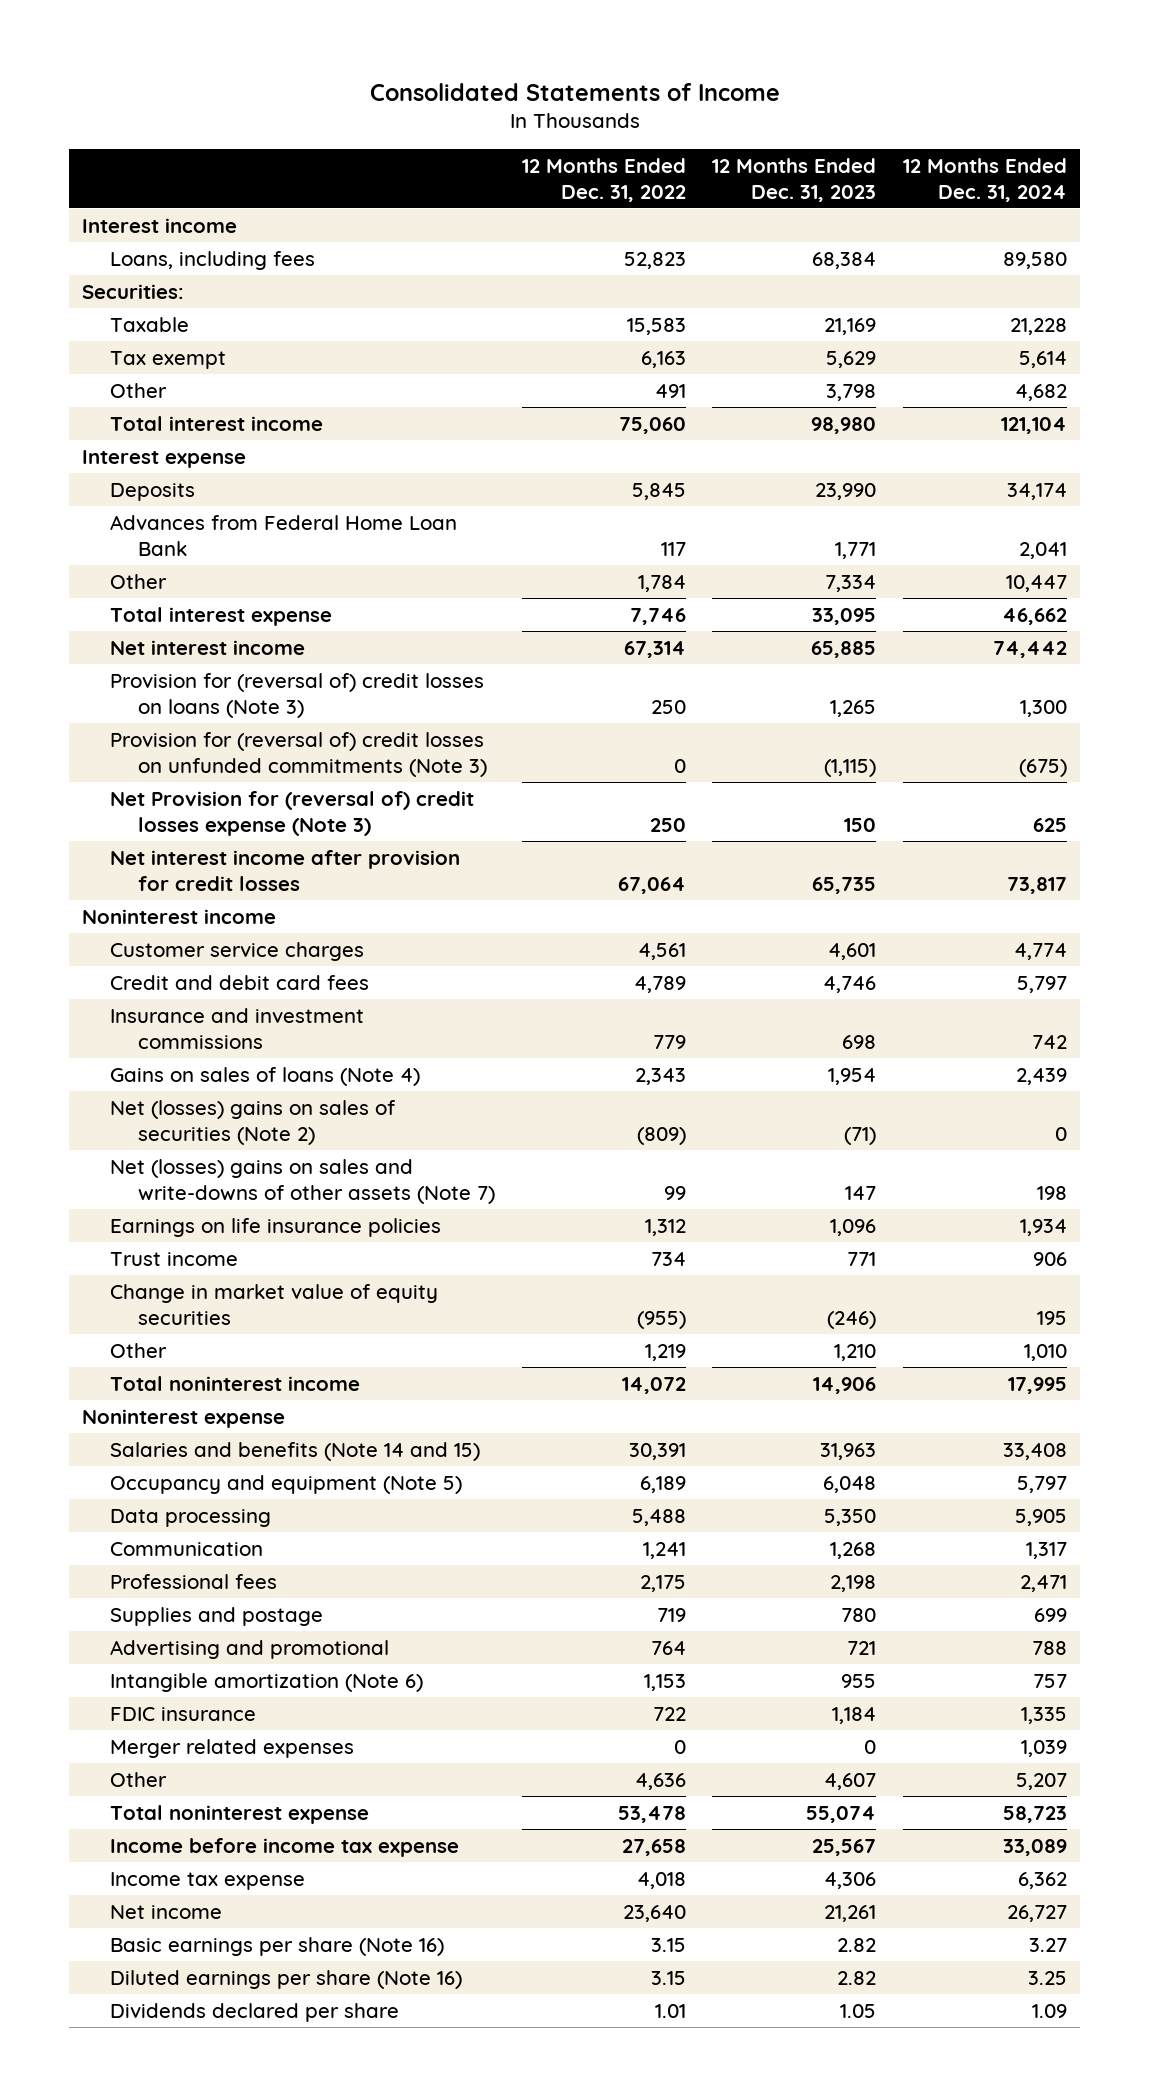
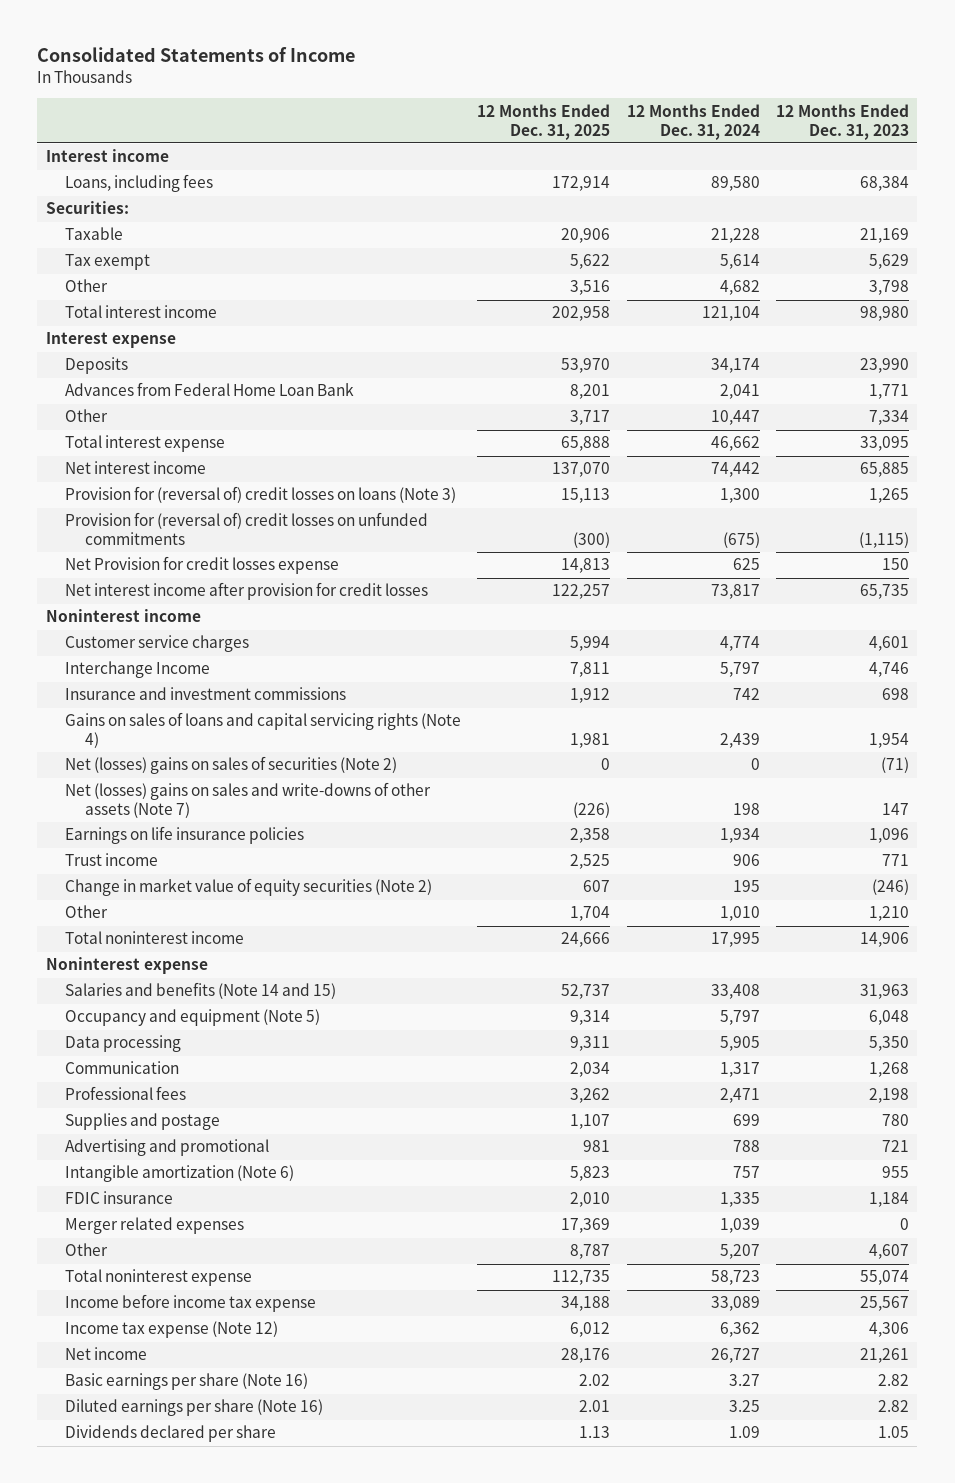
[521,157,686,202] 12 Months Ended Dec. 31, 2022 -> none
none -> [477,103,611,140] 12 Months Ended Dec. 31, 2025
[110,731,488,777] Provision for (reversal of) credit losses on unfunded commitments (Note 3) -> [65,512,429,546] Provision for (reversal of) credit losses on unfunded commitments
[110,790,475,836] Net Provision for (reversal of) credit losses expense (Note 3) -> [65,556,340,575] Net Provision for credit losses expense
[110,974,370,990] Credit and debit card fees -> [65,661,211,679] Interchange Income
[110,1066,421,1086] Gains on sales of loans (Note 4) -> [65,712,462,749] Gains on sales of loans and capital servicing rights (Note 4)
[110,1283,439,1325] Change in market value of equity securities -> [65,878,433,897] Change in market value of equity securities (Note 2)
[110,1871,306,1890] Income tax expense -> [65,1321,279,1339] Income tax expense (Note 12)

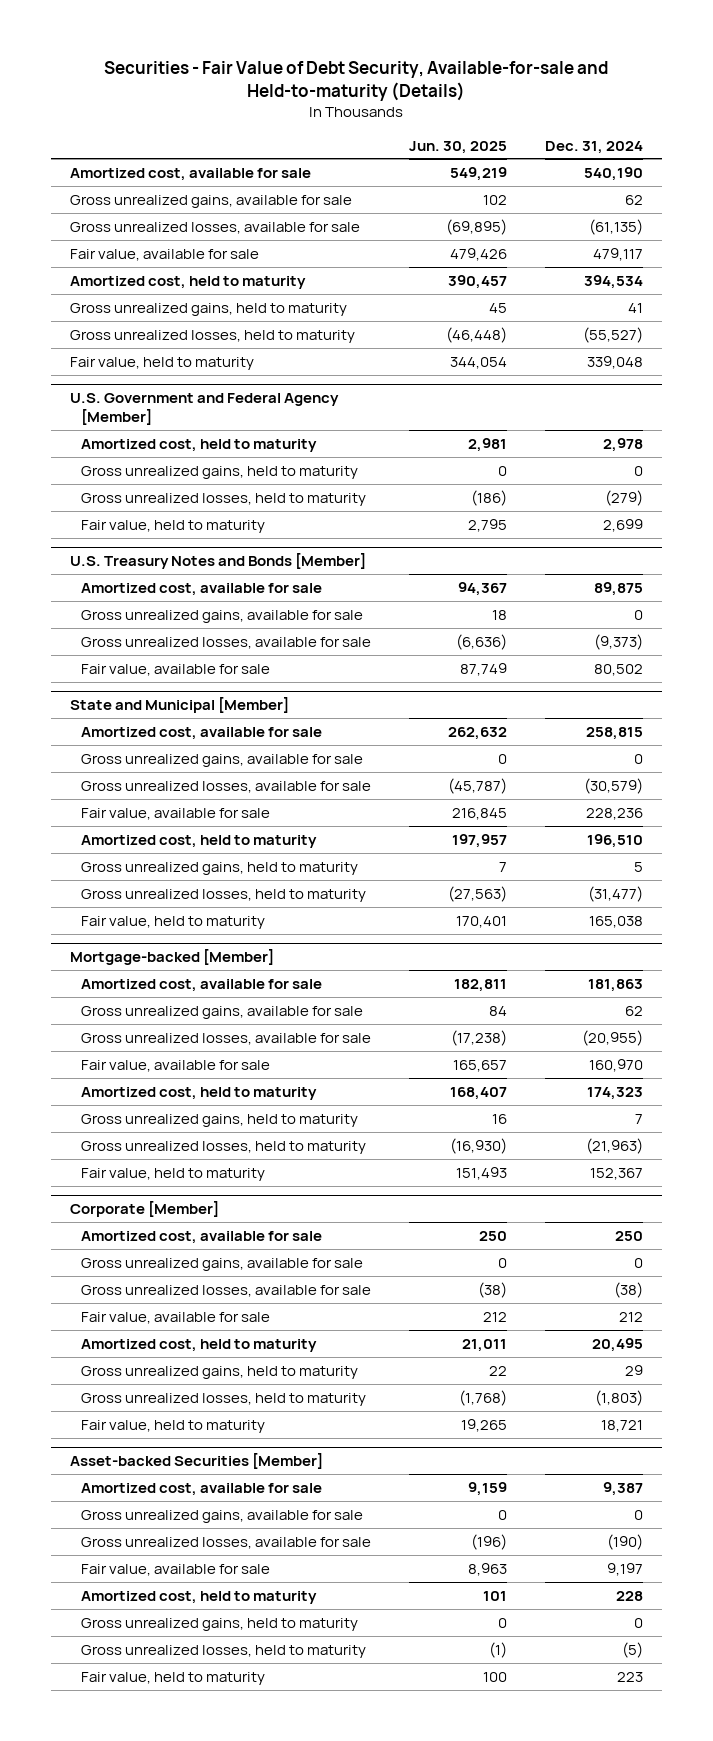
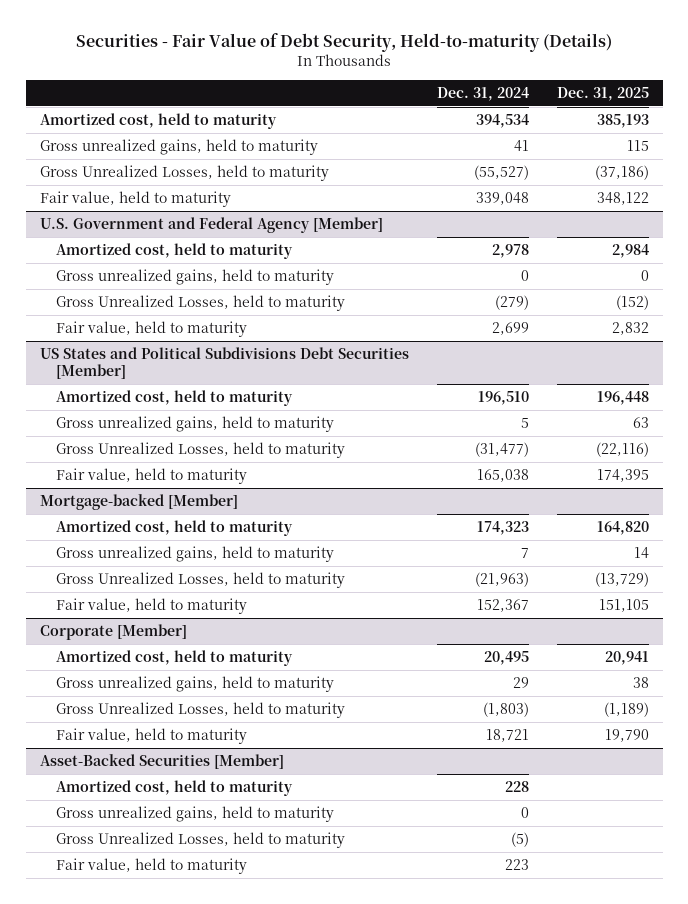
[104,60,609,101] Securities - Fair Value of Debt Security, Available-for-sale and Held-to-maturity (Details) -> [76,33,613,53] Securities - Fair Value of Debt Security, Held-to-maturity (Details)
[409,140,508,154] Jun. 30, 2025 -> none
none -> [556,86,649,101] Dec. 31, 2025
[69,167,311,181] Amortized cost, available for sale -> none
[69,194,352,208] Gross unrealized gains, available for sale -> none
[69,221,360,234] Gross unrealized losses, available for sale -> none
[69,248,259,261] Fair value, available for sale -> none
[69,329,355,343] Gross unrealized losses, held to maturity -> [39,165,329,182] Gross Unrealized Losses, held to maturity
[81,492,367,506] Gross unrealized losses, held to maturity -> [55,295,345,312] Gross Unrealized Losses, held to maturity
[69,553,366,570] U.S. Treasury Notes and Bonds [Member] -> none
[81,582,323,596] Amortized cost, available for sale -> none
[81,609,364,623] Gross unrealized gains, available for sale -> none
[81,636,372,649] Gross unrealized losses, available for sale -> none
[81,663,271,676] Fair value, available for sale -> none
[81,726,323,740] Amortized cost, available for sale -> none
[81,753,364,767] Gross unrealized gains, available for sale -> none
[81,780,372,793] Gross unrealized losses, available for sale -> none
[81,807,271,820] Fair value, available for sale -> none
[69,697,289,714] State and Municipal [Member] -> [39,347,409,379] US States and Political Subdivisions Debt Securities [Member]
[81,888,367,902] Gross unrealized losses, held to maturity -> [55,442,345,459] Gross Unrealized Losses, held to maturity
[81,978,323,992] Amortized cost, available for sale -> none
[81,1005,364,1019] Gross unrealized gains, available for sale -> none
[81,1032,372,1045] Gross unrealized losses, available for sale -> none
[81,1059,271,1072] Fair value, available for sale -> none
[81,1140,367,1154] Gross unrealized losses, held to maturity -> [55,572,345,589] Gross Unrealized Losses, held to maturity
[81,1230,323,1244] Amortized cost, available for sale -> none
[81,1257,364,1271] Gross unrealized gains, available for sale -> none
[81,1284,372,1297] Gross unrealized losses, available for sale -> none
[81,1311,271,1324] Fair value, available for sale -> none
[81,1392,367,1406] Gross unrealized losses, held to maturity -> [55,702,345,719] Gross Unrealized Losses, held to maturity
[81,1482,323,1496] Amortized cost, available for sale -> none
[81,1509,364,1523] Gross unrealized gains, available for sale -> none
[81,1536,372,1549] Gross unrealized losses, available for sale -> none
[81,1563,271,1576] Fair value, available for sale -> none
[69,1453,323,1470] Asset-backed Securities [Member] -> [39,754,284,770] Asset-Backed Securities [Member]
[81,1644,367,1658] Gross unrealized losses, held to maturity -> [55,832,345,849] Gross Unrealized Losses, held to maturity

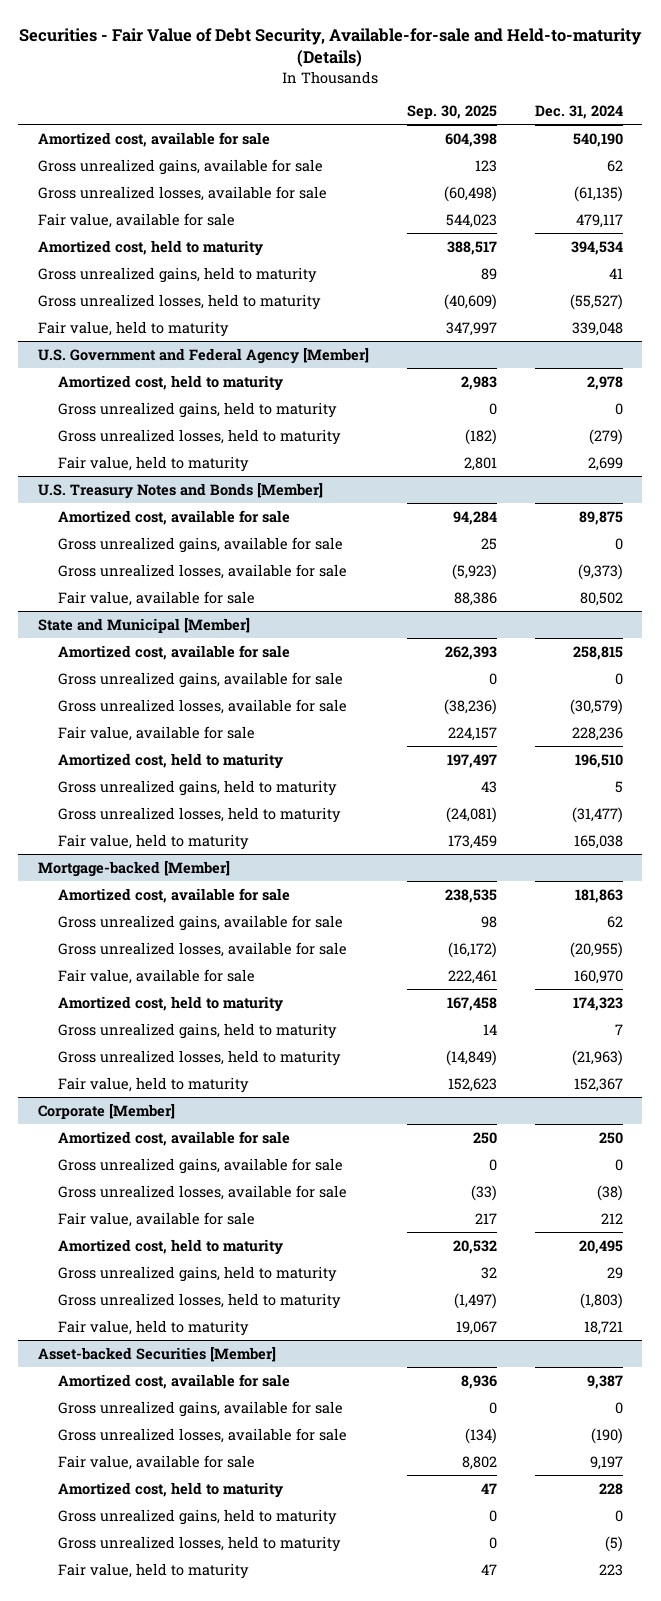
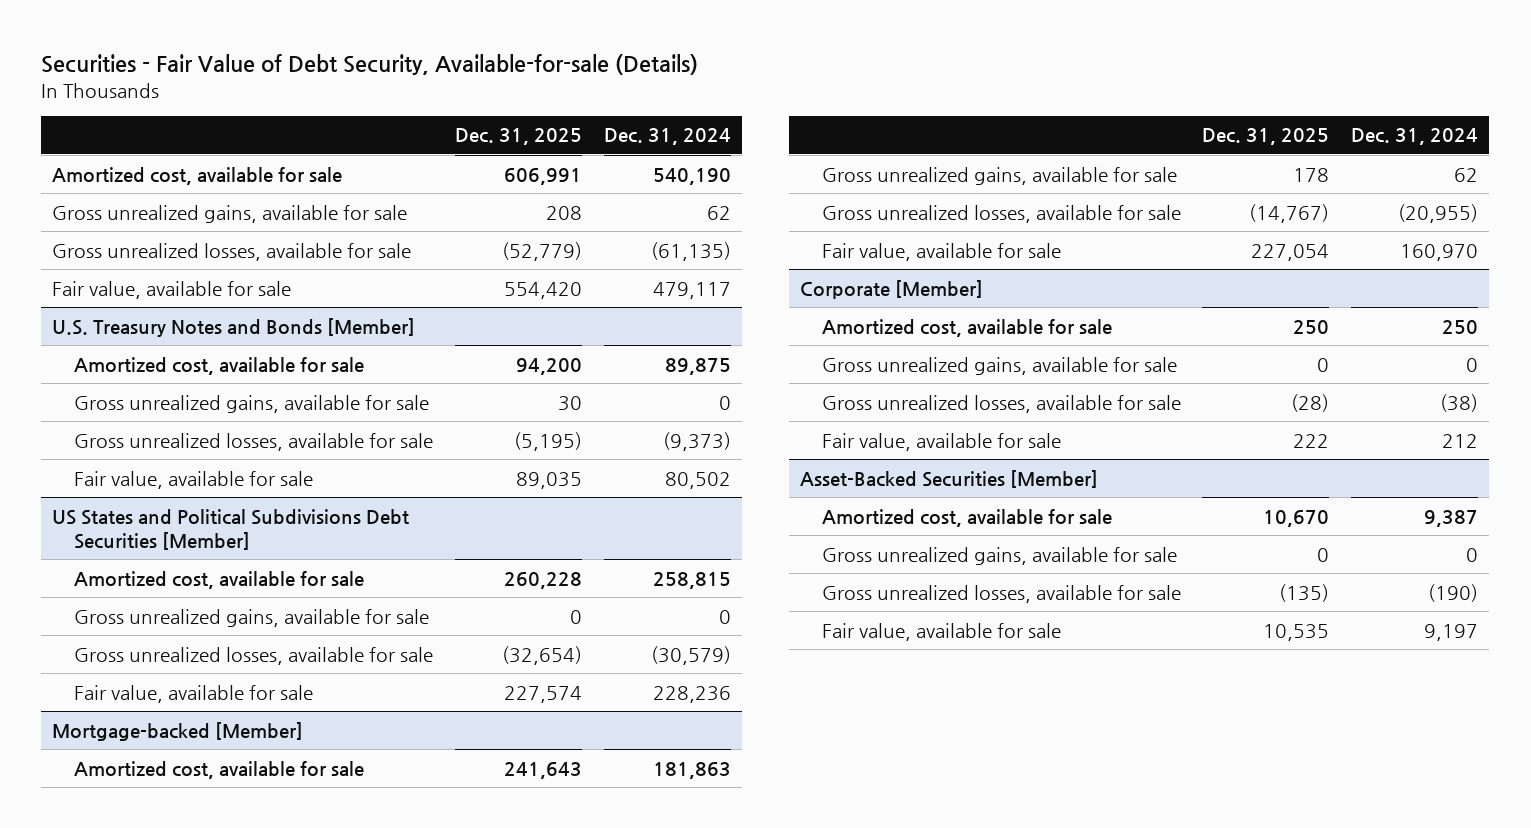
[19,27,643,68] Securities - Fair Value of Debt Security, Available-for-sale and Held-to-maturity (Details) -> [41,53,699,75] Securities - Fair Value of Debt Security, Available-for-sale (Details)
[406,104,497,119] Sep. 30, 2025 -> none
none -> [454,128,582,146] Dec. 31, 2025
[37,239,263,256] Amortized cost, held to maturity -> none
[37,266,317,283] Gross unrealized gains, held to maturity -> none
[37,293,321,310] Gross unrealized losses, held to maturity -> none
[37,320,229,337] Fair value, held to maturity -> none
[37,347,369,364] U.S. Government and Federal Agency [Member] -> none
[57,374,283,391] Amortized cost, held to maturity -> none
[57,401,337,418] Gross unrealized gains, held to maturity -> none
[57,428,341,445] Gross unrealized losses, held to maturity -> none
[57,455,249,472] Fair value, held to maturity -> none
[37,617,250,633] State and Municipal [Member] -> [52,508,410,550] US States and Political Subdivisions Debt Securities [Member]
[57,752,283,769] Amortized cost, held to maturity -> none
[57,779,337,796] Gross unrealized gains, held to maturity -> none
[57,806,341,823] Gross unrealized losses, held to maturity -> none
[57,833,249,850] Fair value, held to maturity -> none
[57,995,283,1012] Amortized cost, held to maturity -> none
[57,1022,337,1039] Gross unrealized gains, held to maturity -> none
[57,1049,341,1066] Gross unrealized losses, held to maturity -> none
[57,1076,249,1093] Fair value, held to maturity -> none
[57,1238,283,1255] Amortized cost, held to maturity -> none
[57,1265,337,1282] Gross unrealized gains, held to maturity -> none
[57,1292,341,1309] Gross unrealized losses, held to maturity -> none
[57,1319,249,1336] Fair value, held to maturity -> none
[37,1346,276,1362] Asset-backed Securities [Member] -> [800,469,1099,488] Asset-Backed Securities [Member]
[57,1481,283,1498] Amortized cost, held to maturity -> none
[57,1508,337,1525] Gross unrealized gains, held to maturity -> none
[57,1535,341,1552] Gross unrealized losses, held to maturity -> none
[57,1562,249,1579] Fair value, held to maturity -> none

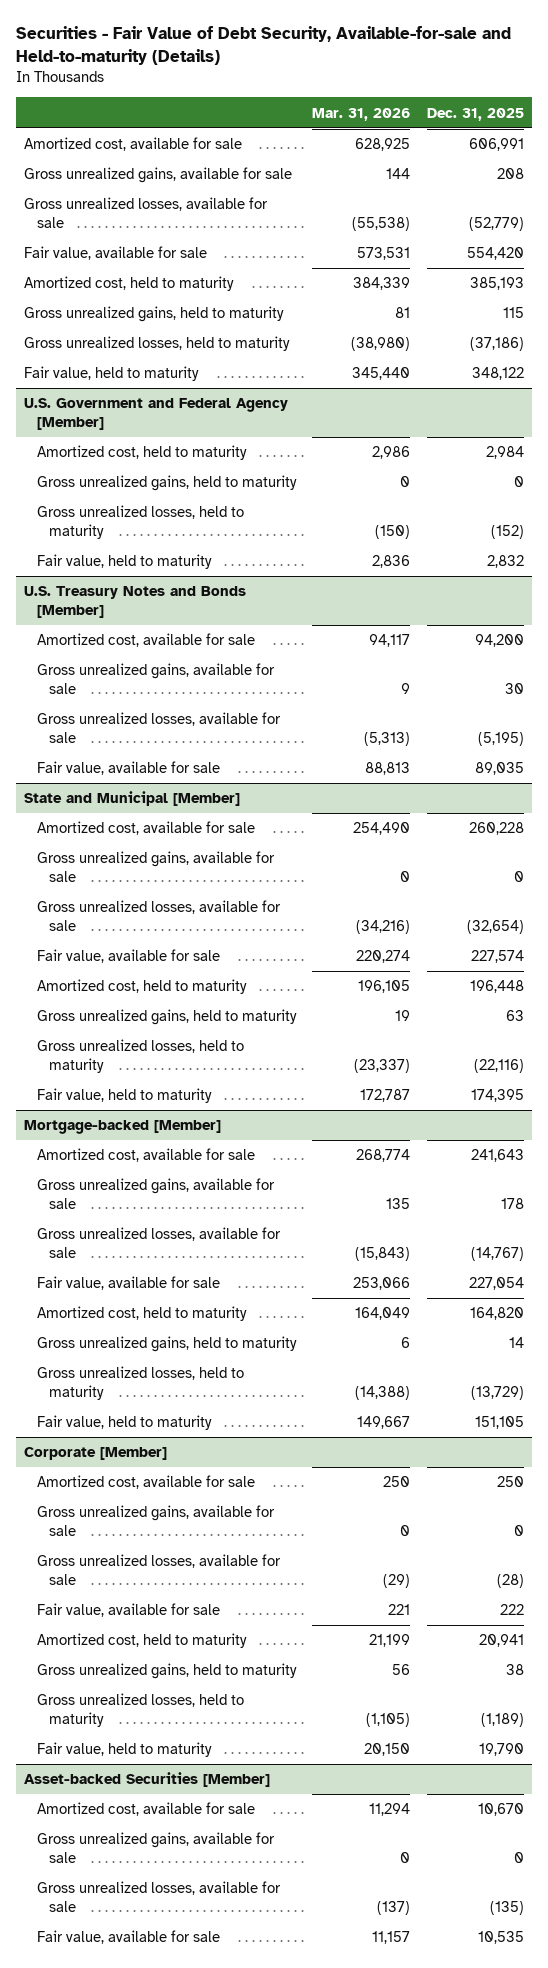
[41,53,699,75] Securities - Fair Value of Debt Security, Available-for-sale (Details) -> [15,26,511,66] Securities - Fair Value of Debt Security, Available-for-sale and Held-to-maturity (Details)
[603,128,731,146] Dec. 31, 2024 -> none
none -> [312,107,411,121] Mar. 31, 2026
none -> [24,276,235,292] Amortized cost, held to maturity
none -> [24,306,285,323] Gross unrealized gains, held to maturity
none -> [24,336,291,352] Gross unrealized losses, held to maturity
none -> [24,366,200,382] Fair value, held to maturity
none -> [24,398,289,430] U.S. Government and Federal Agency [Member]
none -> [36,445,247,461] Amortized cost, held to maturity
none -> [36,475,297,492] Gross unrealized gains, held to maturity
none -> [36,505,244,539] Gross unrealized losses, held to maturity
none -> [36,554,212,570] Fair value, held to maturity
[52,508,410,550] US States and Political Subdivisions Debt Securities [Member] -> [24,791,241,807] State and Municipal [Member]
none -> [36,979,247,995] Amortized cost, held to maturity
none -> [36,1009,297,1026] Gross unrealized gains, held to maturity
none -> [36,1039,244,1073] Gross unrealized losses, held to maturity
none -> [36,1088,212,1104] Fair value, held to maturity
none -> [36,1306,247,1322] Amortized cost, held to maturity
none -> [36,1336,297,1353] Gross unrealized gains, held to maturity
none -> [36,1366,244,1400] Gross unrealized losses, held to maturity
none -> [36,1415,212,1431] Fair value, held to maturity
none -> [36,1633,247,1649] Amortized cost, held to maturity
none -> [36,1663,297,1680] Gross unrealized gains, held to maturity
none -> [36,1693,244,1727] Gross unrealized losses, held to maturity
none -> [36,1742,212,1758] Fair value, held to maturity
[800,469,1099,488] Asset-Backed Securities [Member] -> [24,1772,271,1788] Asset-backed Securities [Member]

